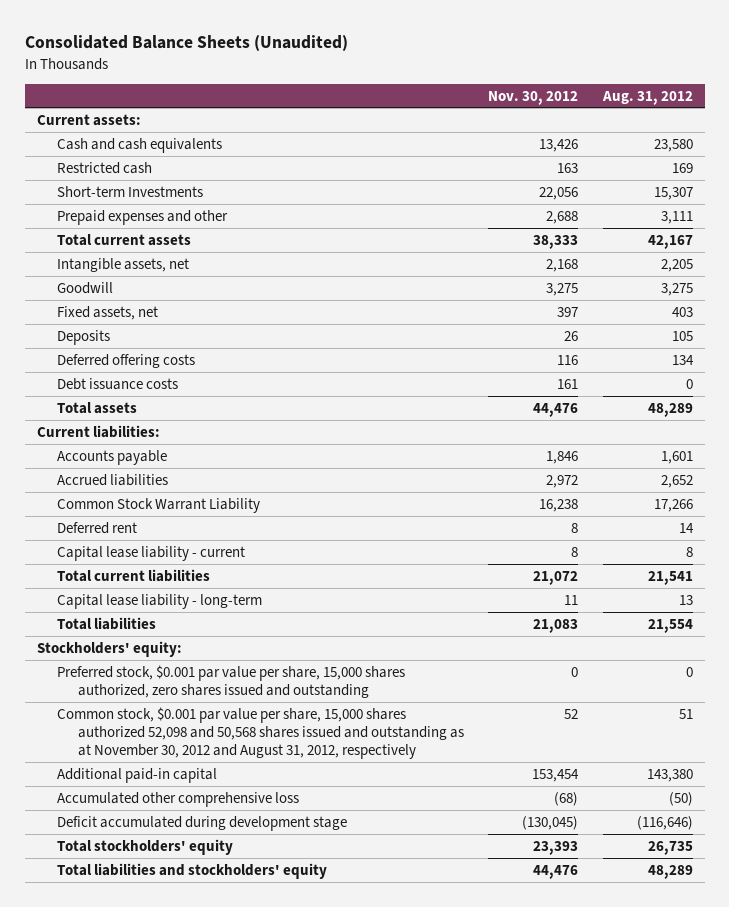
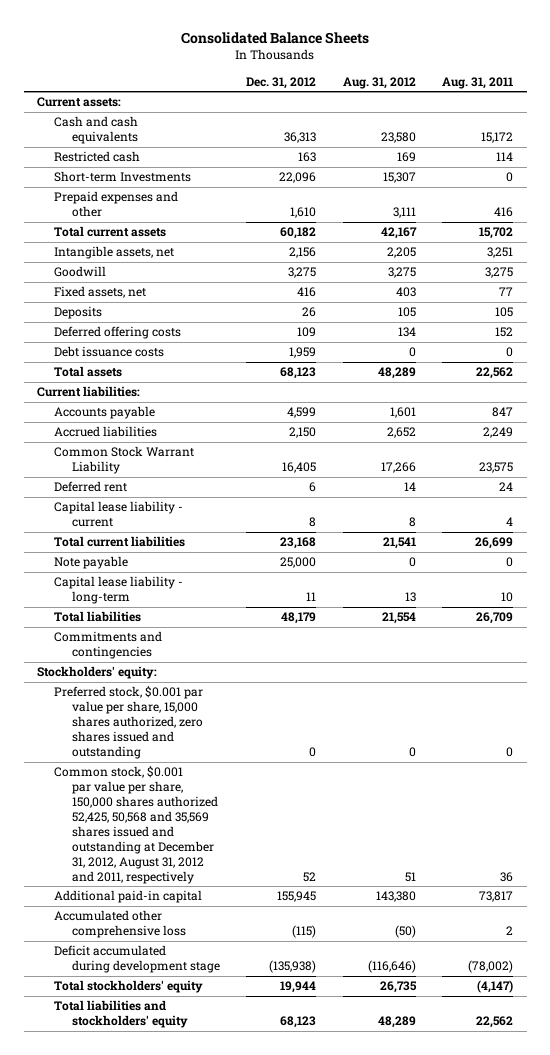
[24,35,348,52] Consolidated Balance Sheets (Unaudited) -> [181,31,370,44] Consolidated Balance Sheets
[488,90,579,105] Nov. 30, 2012 -> none
none -> [246,76,317,89] Dec. 31, 2012
none -> [442,76,514,89] Aug. 31, 2011
none -> [54,556,129,570] Note payable
none -> [54,631,163,660] Commitments and contingencies
[57,706,464,759] Common stock, $0.001 par value per share, 15,000 shares authorized 52,098 and 50,568 shares issued and outstanding as at November 30, 2012 and August 31, 2012, respectively -> [54,766,218,884] Common stock, $0.001 par value per share, 150,000 shares authorized 52,425, 50,568 and 35,569 shares issued and outstanding at December 31, 2012, August 31, 2012 and 2011, respectively

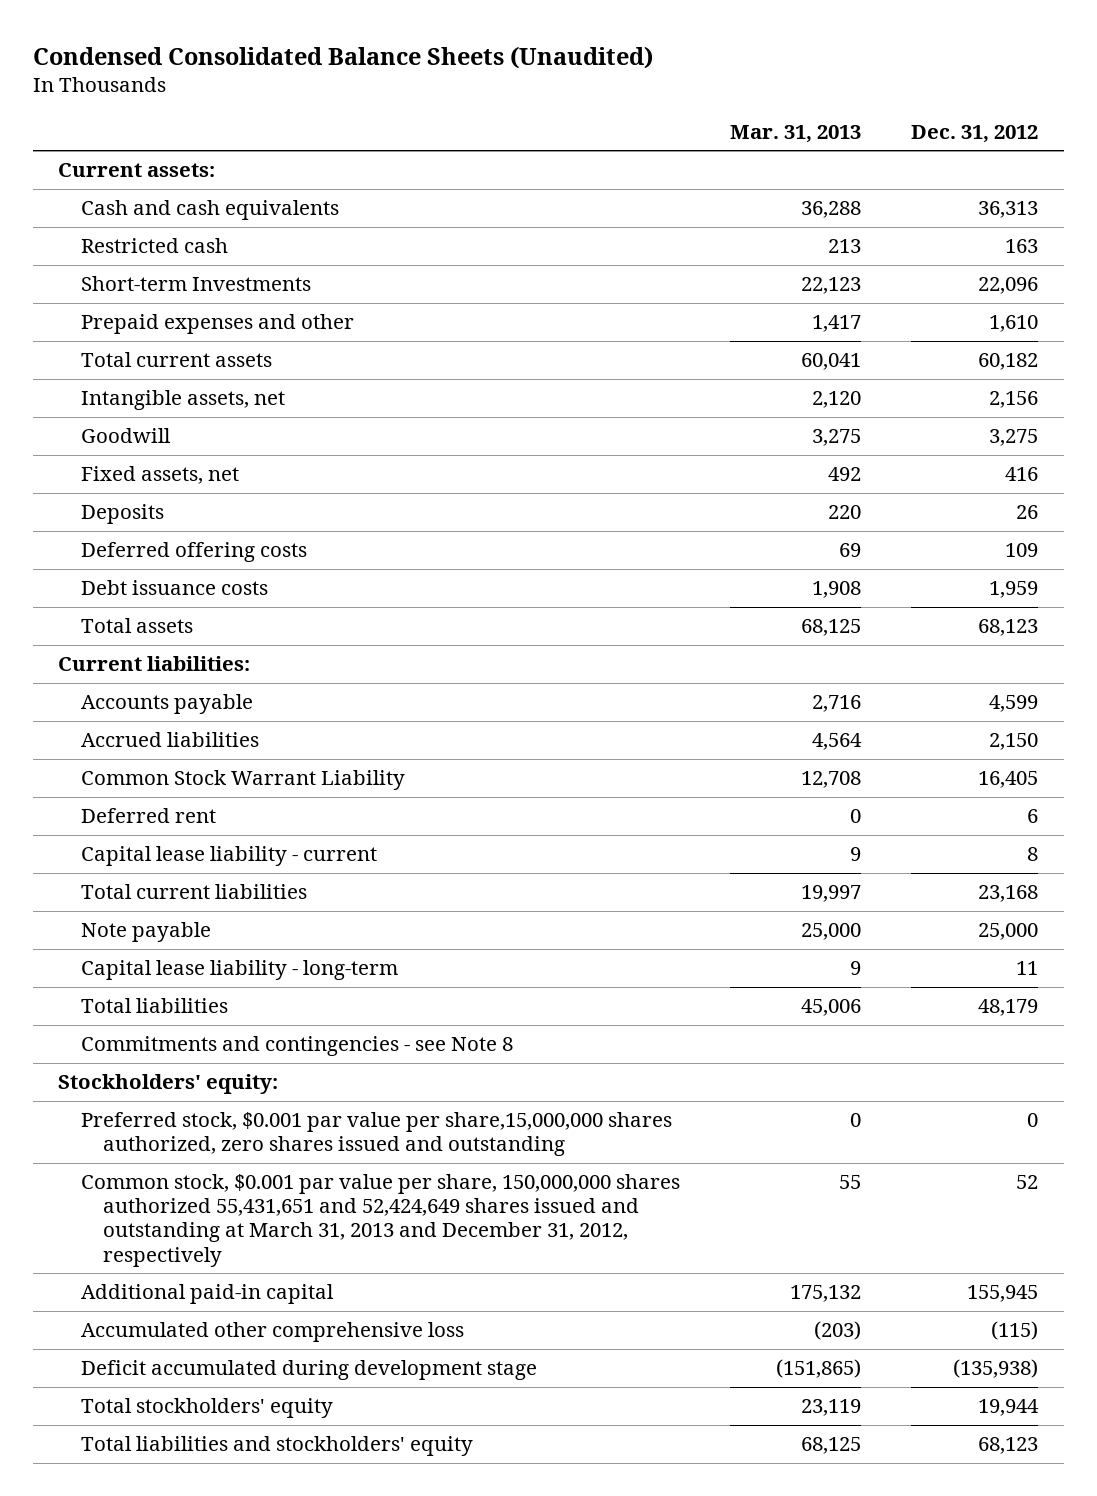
[181,31,370,44] Consolidated Balance Sheets -> [33,45,654,69] Condensed Consolidated Balance Sheets (Unaudited)
[342,76,416,89] Aug. 31, 2012 -> none
[442,76,514,89] Aug. 31, 2011 -> none
none -> [730,124,862,143] Mar. 31, 2013
[54,631,163,660] Commitments and contingencies -> [80,1036,513,1057] Commitments and contingencies - see Note 8
[54,686,204,760] Preferred stock, $0.001 par value per share, 15,000 shares authorized, zero shares issued and outstanding -> [80,1112,672,1157] Preferred stock, $0.001 par value per share,15,000,000 shares authorized, zero shares issued and outstanding
[54,766,218,884] Common stock, $0.001 par value per share, 150,000 shares authorized 52,425, 50,568 and 35,569 shares issued and outstanding at December 31, 2012, August 31, 2012 and 2011, respectively -> [80,1174,680,1267] Common stock, $0.001 par value per share, 150,000,000 shares authorized 55,431,651 and 52,424,649 shares issued and outstanding at March 31, 2013 and December 31, 2012, respectively

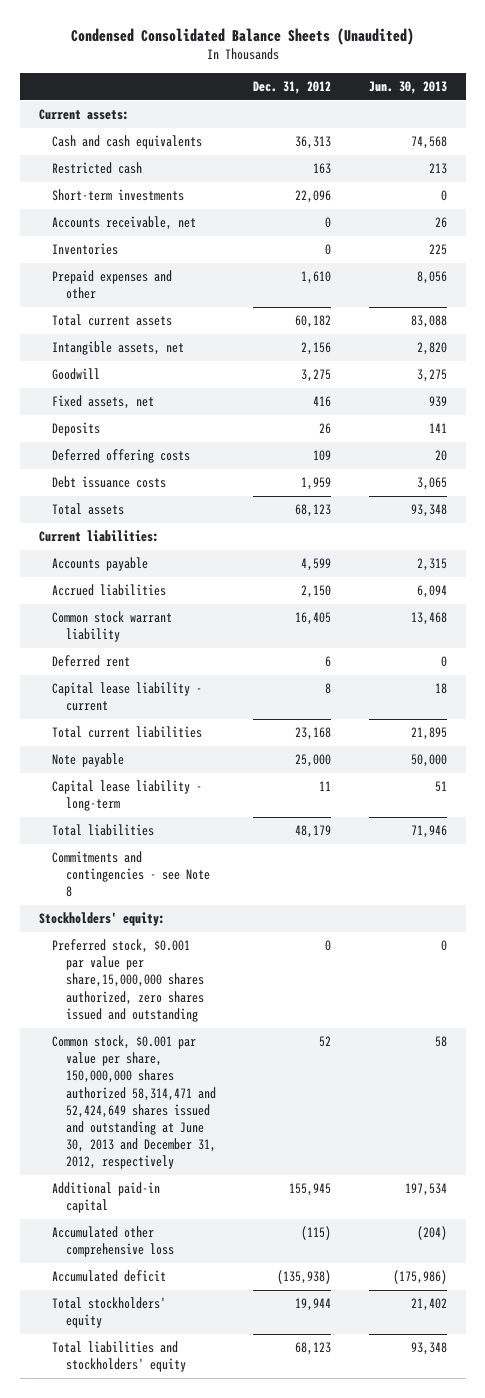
[730,124,862,143] Mar. 31, 2013 -> none
none -> [368,80,447,94] Jun. 30, 2013
[80,276,311,292] Short-term Investments -> [52,189,185,202] Short-term investments
none -> [52,216,197,231] Accounts receivable, net
none -> [52,243,119,256] Inventories
[80,770,405,791] Common Stock Warrant Liability -> [52,611,173,643] Common stock warrant liability
[80,1174,680,1267] Common stock, $0.001 par value per share, 150,000,000 shares authorized 55,431,651 and 52,424,649 shares issued and outstanding at March 31, 2013 and December 31, 2012, respectively -> [52,1035,216,1170] Common stock, $0.001 par value per share, 150,000,000 shares authorized 58,314,471 and 52,424,649 shares issued and outstanding at June 30, 2013 and December 31, 2012, respectively
[80,1360,537,1381] Deficit accumulated during development stage -> [52,1270,167,1283] Accumulated deficit

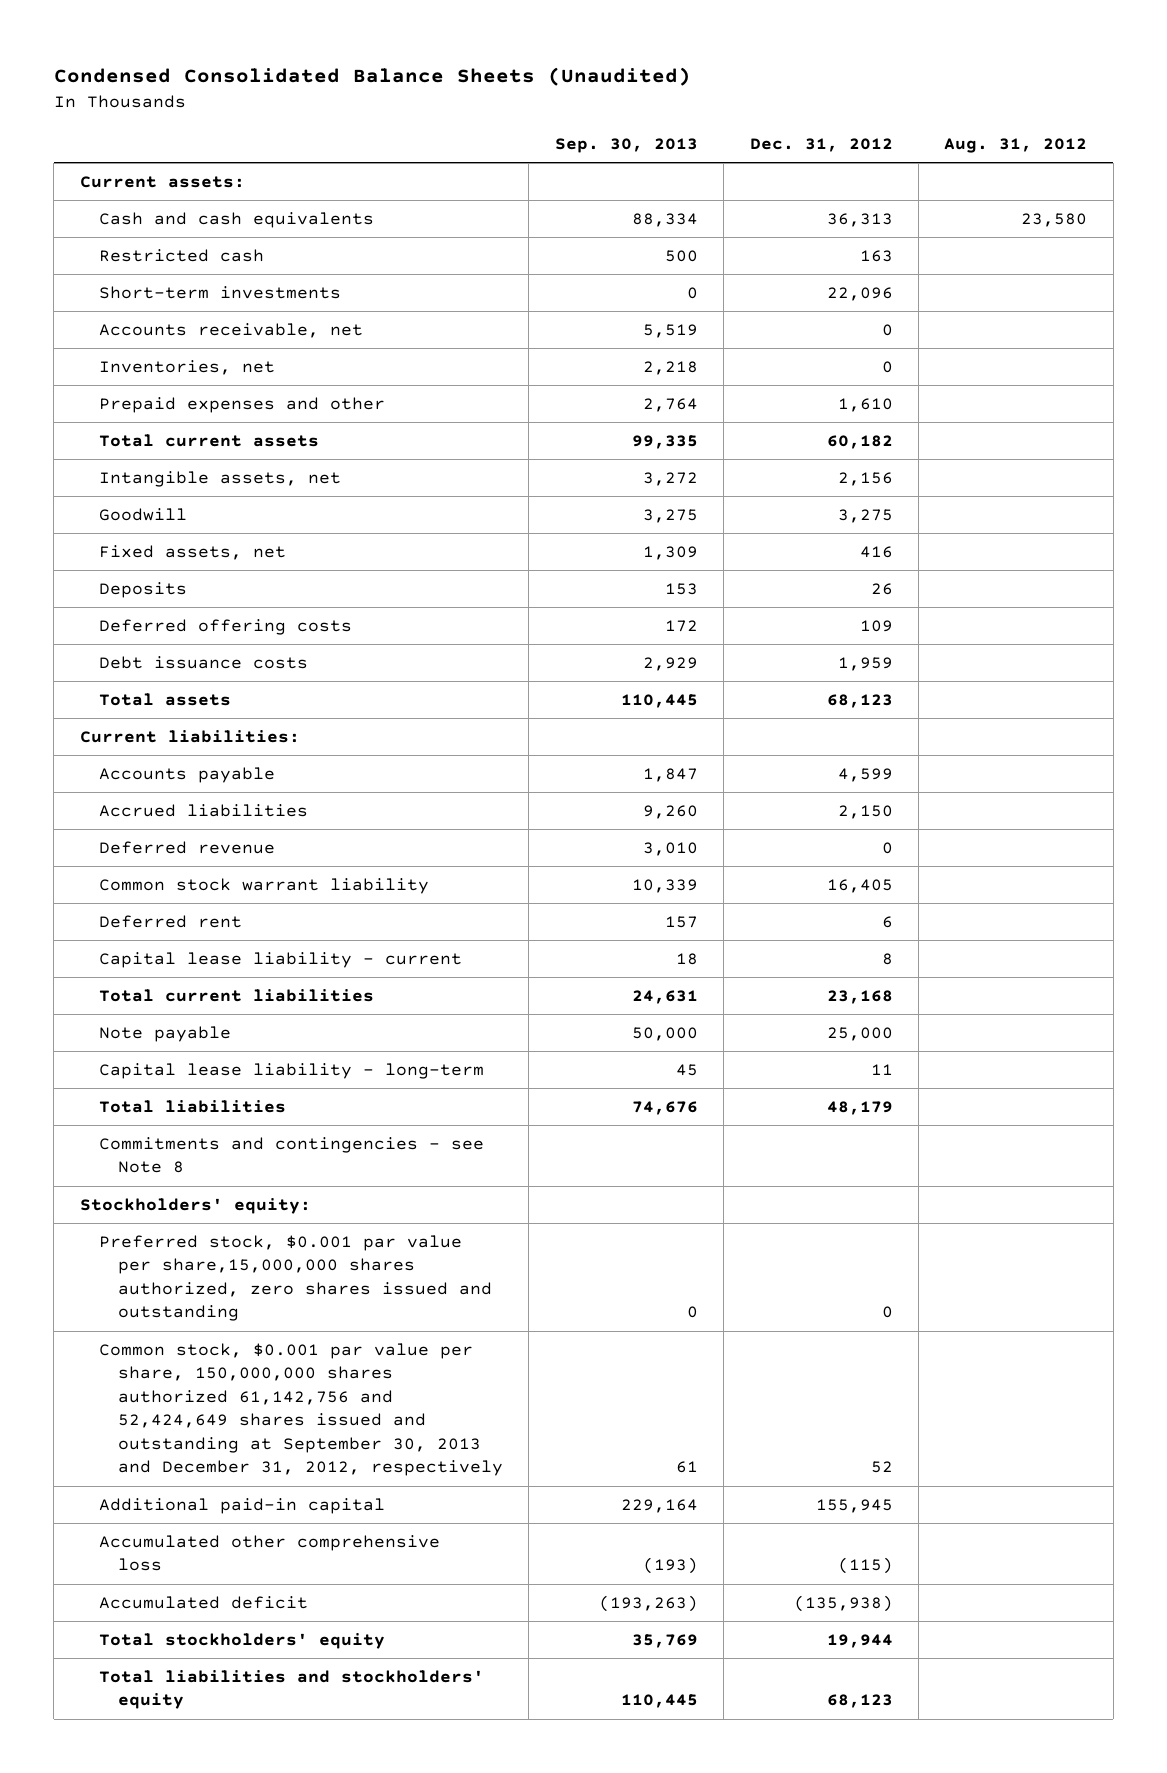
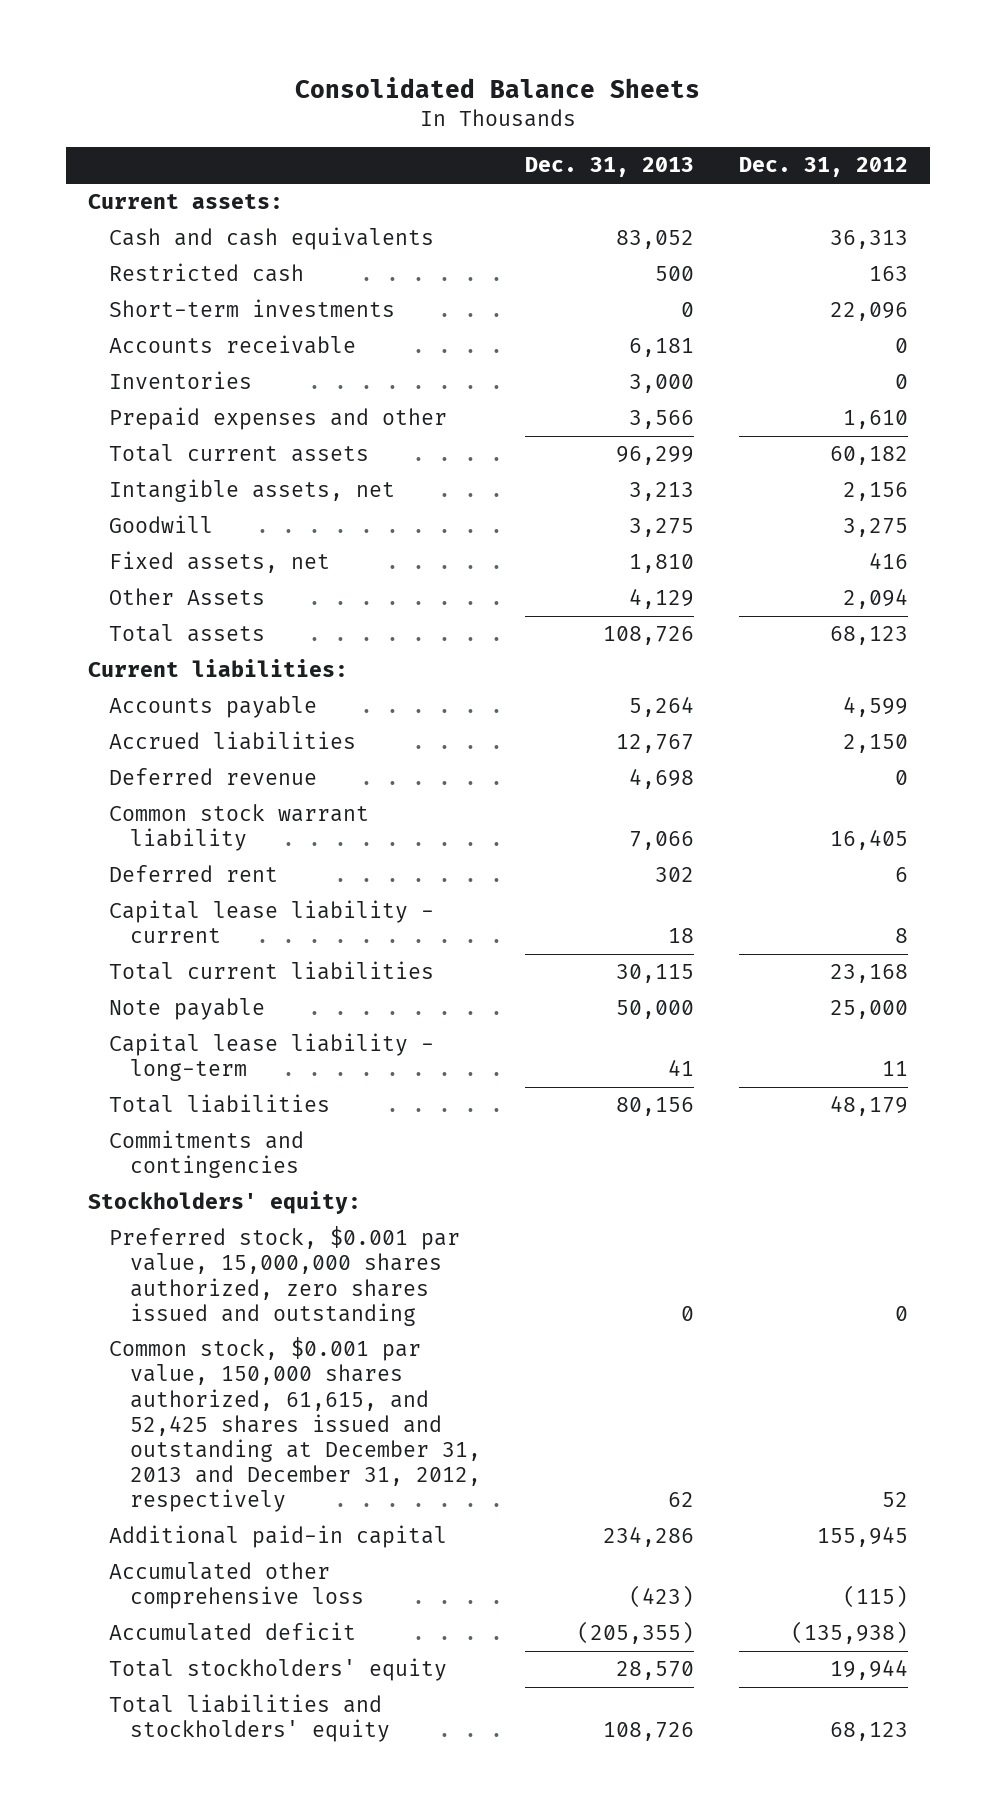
[53,66,691,86] Condensed Consolidated Balance Sheets (Unaudited) -> [295,76,701,98] Consolidated Balance Sheets
[554,137,698,153] Sep. 30, 2013 -> none
[944,137,1088,153] Aug. 31, 2012 -> none
none -> [525,157,695,178] Dec. 31, 2013
[98,322,363,338] Accounts receivable, net -> [108,335,356,355] Accounts receivable
[98,359,275,375] Inventories, net -> [108,371,252,390] Inventories
[98,581,187,598] Deposits -> none
[98,618,352,635] Deferred offering costs -> none
[98,655,308,669] Debt issuance costs -> none
none -> [108,588,265,606] Other Assets
[98,1136,484,1174] Commitments and contingencies - see Note 8 -> [108,1130,304,1179] Commitments and contingencies
[98,1234,492,1322] Preferred stock, $0.001 par value per share,15,000,000 shares authorized, zero shares issued and outstanding -> [108,1226,460,1326] Preferred stock, $0.001 par value, 15,000,000 shares authorized, zero shares issued and outstanding
[98,1342,503,1477] Common stock, $0.001 par value per share, 150,000,000 shares authorized 61,142,756 and 52,424,649 shares issued and outstanding at September 30, 2013 and December 31, 2012, respectively -> [108,1337,481,1512] Common stock, $0.001 par value, 150,000 shares authorized, 61,615, and 52,425 shares issued and outstanding at December 31, 2013 and December 31, 2012, respectively

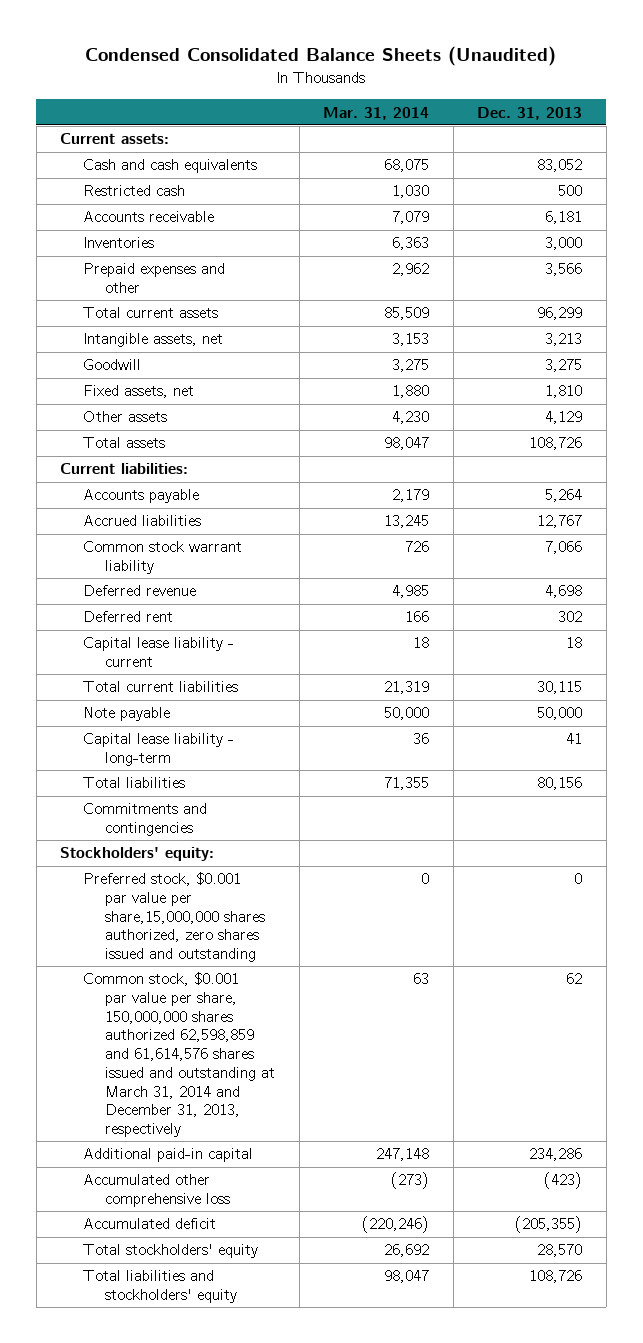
[295,76,701,98] Consolidated Balance Sheets -> [85,46,557,67] Condensed Consolidated Balance Sheets (Unaudited)
[739,157,909,178] Dec. 31, 2012 -> none
none -> [323,106,430,120] Mar. 31, 2014
[108,299,395,318] Short-term investments -> none
[108,588,265,606] Other Assets -> [82,411,167,423] Other assets
[108,768,317,786] Deferred revenue -> [82,585,196,597] Deferred revenue
[108,1226,460,1326] Preferred stock, $0.001 par value, 15,000,000 shares authorized, zero shares issued and outstanding -> [82,872,266,963] Preferred stock, $0.001 par value per share,15,000,000 shares authorized, zero shares issued and outstanding
[108,1337,481,1512] Common stock, $0.001 par value, 150,000 shares authorized, 61,615, and 52,425 shares issued and outstanding at December 31, 2013 and December 31, 2012, respectively -> [82,972,276,1137] Common stock, $0.001 par value per share, 150,000,000 shares authorized 62,598,859 and 61,614,576 shares issued and outstanding at March 31, 2014 and December 31, 2013, respectively

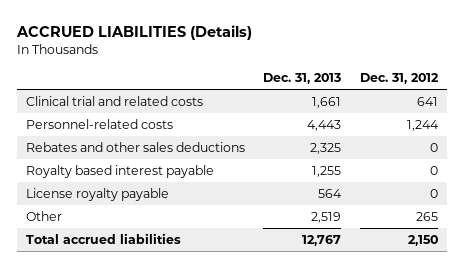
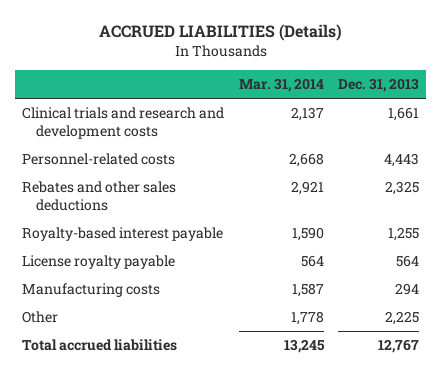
[359,73,439,85] Dec. 31, 2012 -> none
none -> [238,78,324,93] Mar. 31, 2014
[26,95,204,106] Clinical trial and related costs -> [22,107,225,140] Clinical trials and research and development costs
[26,164,215,178] Royalty based interest payable -> [22,227,224,242] Royalty-based interest payable
none -> [22,283,161,298] Manufacturing costs
[311,211,342,223] 2,519 -> [384,311,419,326] 2,225

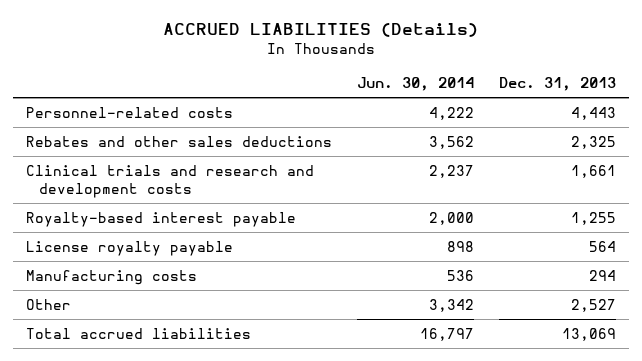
[238,78,324,93] Mar. 31, 2014 -> none
none -> [356,76,474,91] Jun. 30, 2014
[22,107,225,140] Clinical trials and research and development costs -> [25,164,314,199] Clinical trials and research and development costs
[384,311,419,326] 2,225 -> [571,298,617,312] 2,527
[377,339,419,354] 12,767 -> [562,327,617,341] 13,069

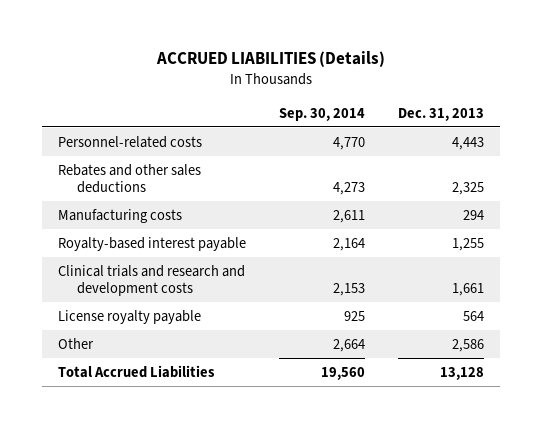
[356,76,474,91] Jun. 30, 2014 -> none
none -> [278,107,365,121] Sep. 30, 2014
[25,269,197,285] Manufacturing costs -> [58,208,183,223] Manufacturing costs
[25,164,314,199] Clinical trials and research and development costs -> [58,264,246,297] Clinical trials and research and development costs
[571,298,617,312] 2,527 -> [451,338,484,352] 2,586
[25,327,251,339] Total accrued liabilities -> [58,364,216,378] Total Accrued Liabilities
[562,327,617,341] 13,069 -> [439,366,484,380] 13,128

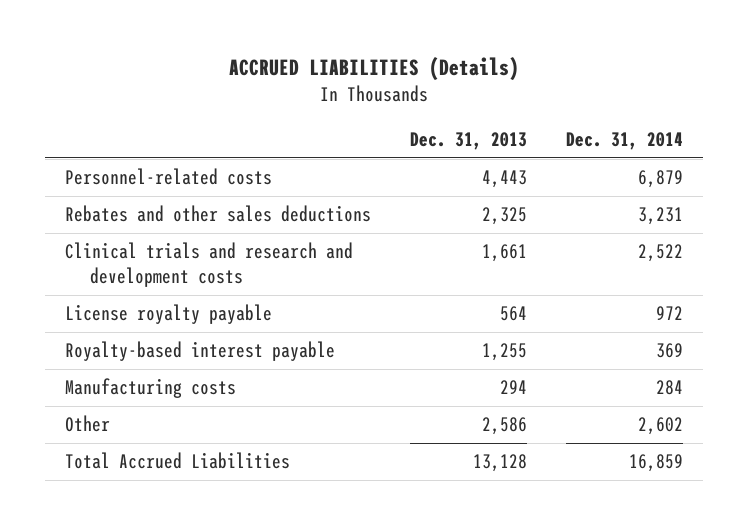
[278,107,365,121] Sep. 30, 2014 -> none
none -> [566,131,684,150] Dec. 31, 2014
[58,236,247,251] Royalty-based interest payable -> [64,341,335,362] Royalty-based interest payable
[58,208,183,223] Manufacturing costs -> [64,378,236,399] Manufacturing costs

